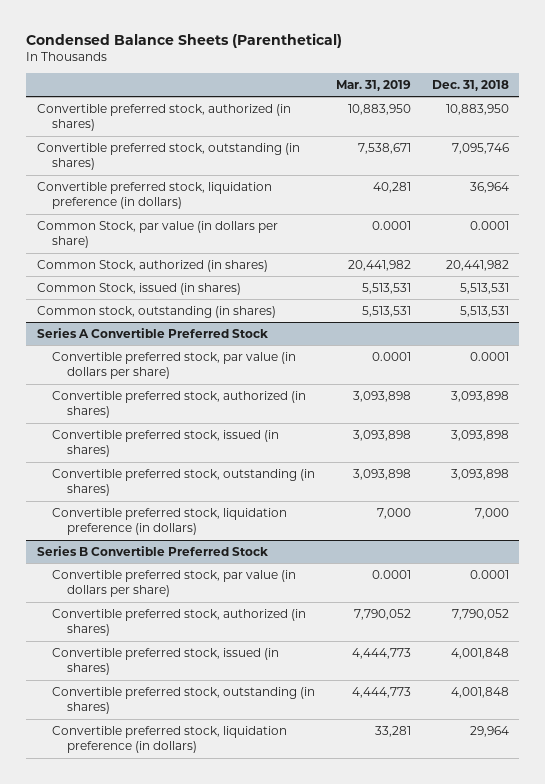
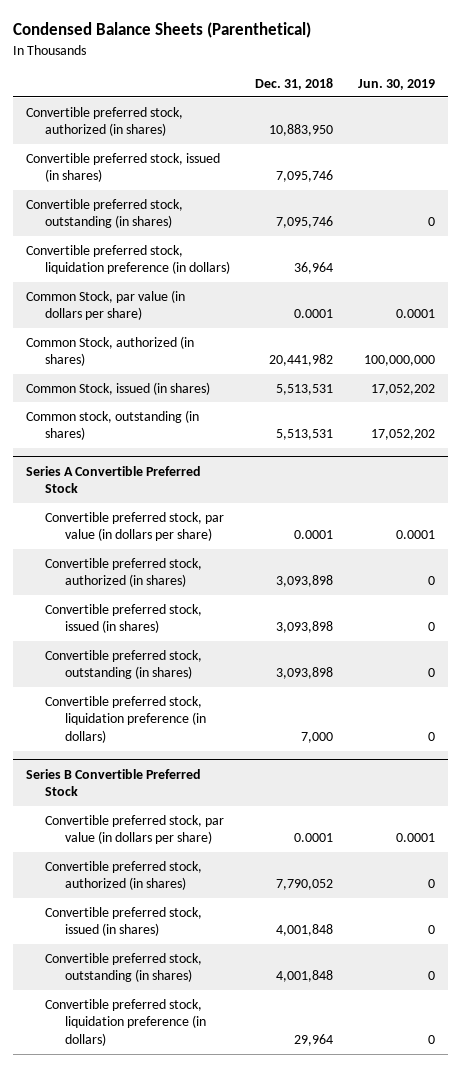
[335,80,411,92] Mar. 31, 2019 -> none
none -> [358,78,436,90] Jun. 30, 2019
none -> [25,152,220,183] Convertible preferred stock, issued (in shares)

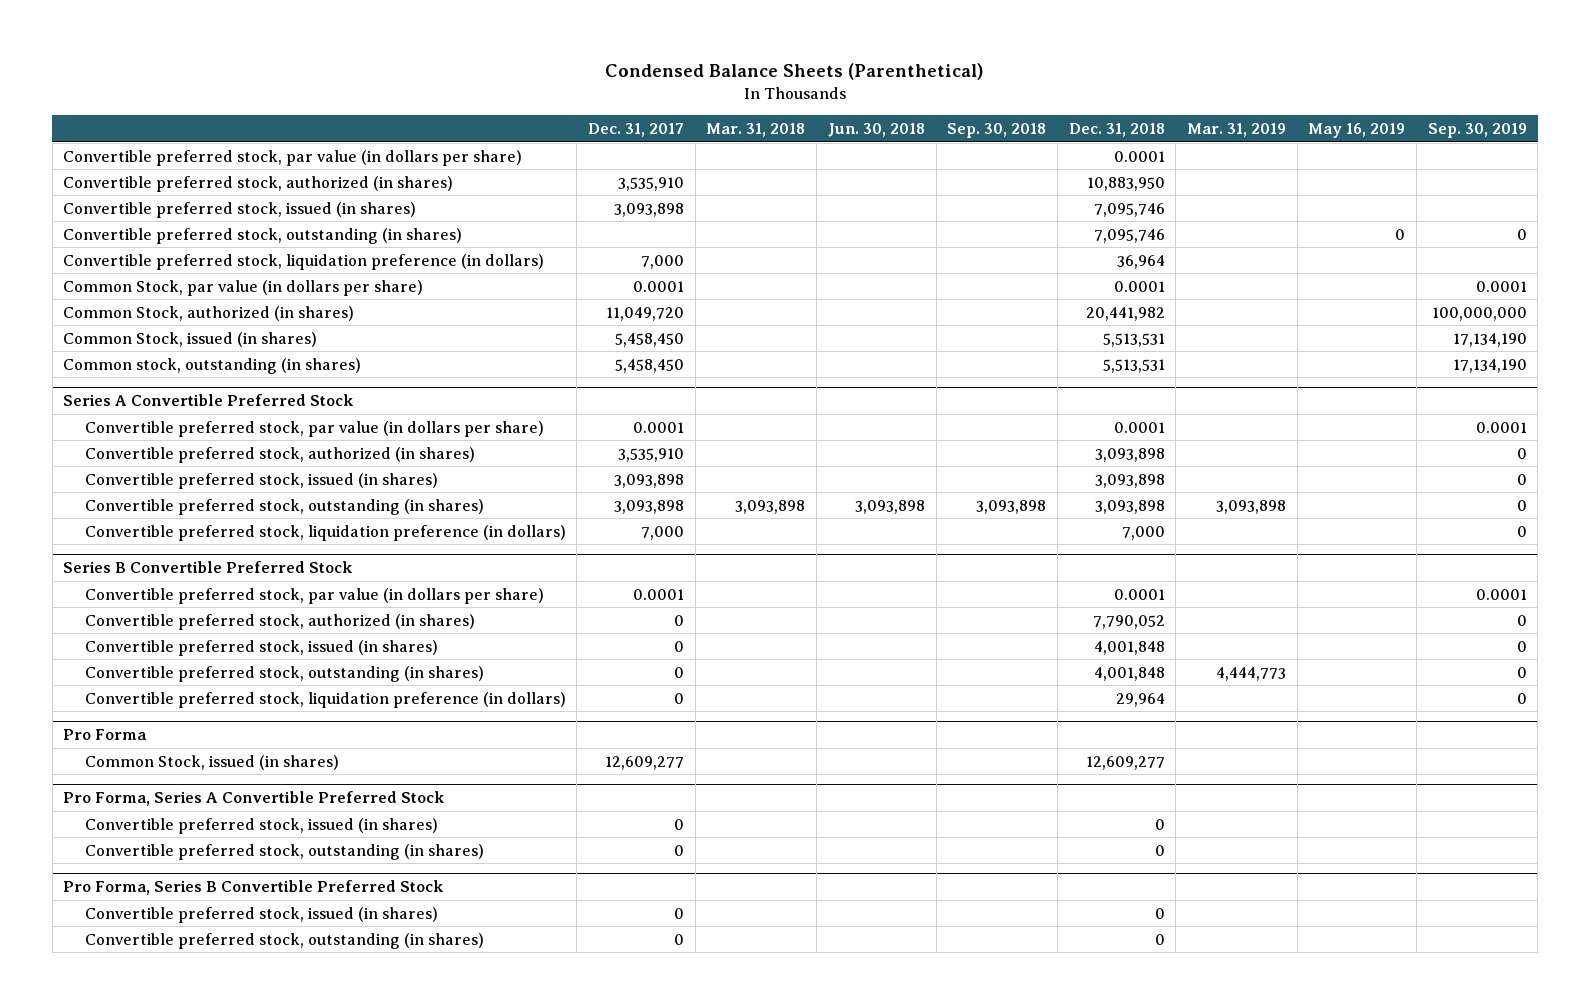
[358,78,436,90] Jun. 30, 2019 -> none
none -> [588,123,685,138] Dec. 31, 2017
none -> [706,123,806,138] Mar. 31, 2018
none -> [827,123,925,138] Jun. 30, 2018
none -> [947,123,1047,139] Sep. 30, 2018
none -> [1186,123,1286,138] Mar. 31, 2019
none -> [1308,123,1406,139] May 16, 2019
none -> [1427,123,1527,139] Sep. 30, 2019
none -> [63,149,523,166] Convertible preferred stock, par value (in dollars per share)
none -> [63,729,148,741] Pro Forma
none -> [84,754,339,770] Common Stock, issued (in shares)
none -> [63,791,445,807] Pro Forma, Series A Convertible Preferred Stock
none -> [84,817,438,834] Convertible preferred stock, issued (in shares)
none -> [84,843,484,860] Convertible preferred stock, outstanding (in shares)
none -> [63,880,444,896] Pro Forma, Series B Convertible Preferred Stock
none -> [84,906,438,923] Convertible preferred stock, issued (in shares)
none -> [84,932,484,949] Convertible preferred stock, outstanding (in shares)

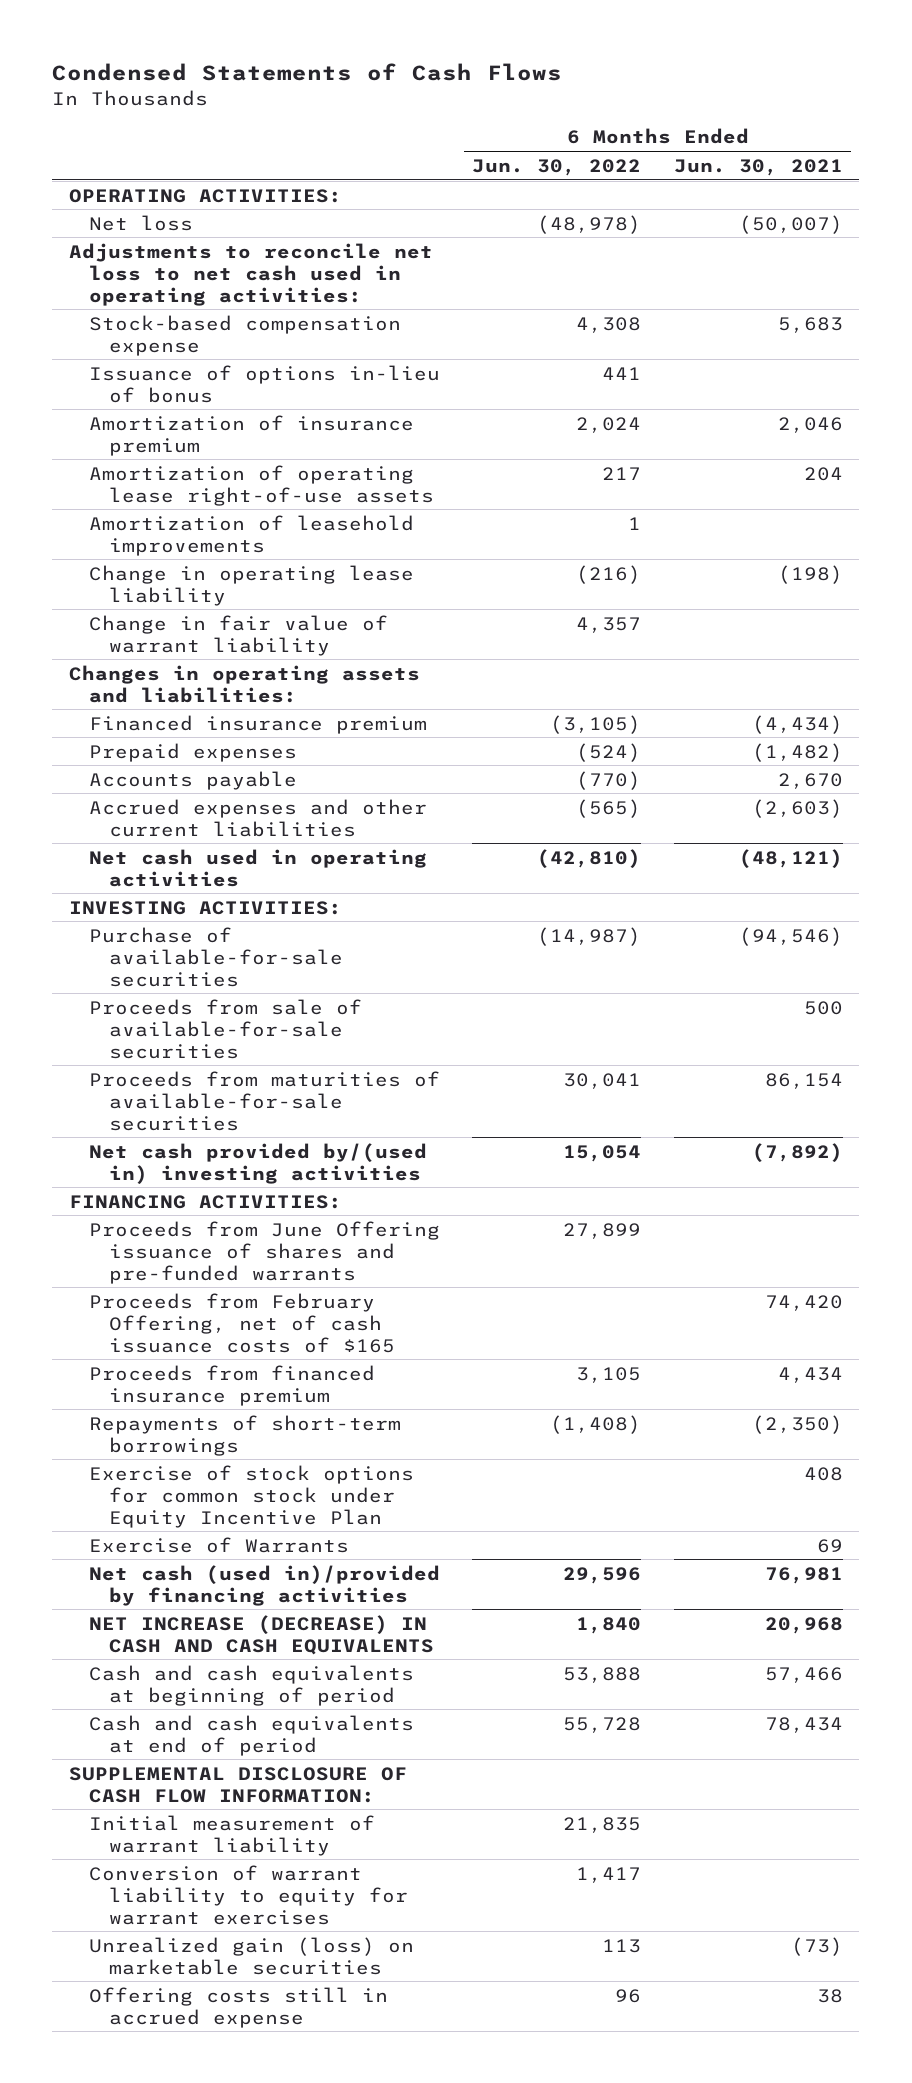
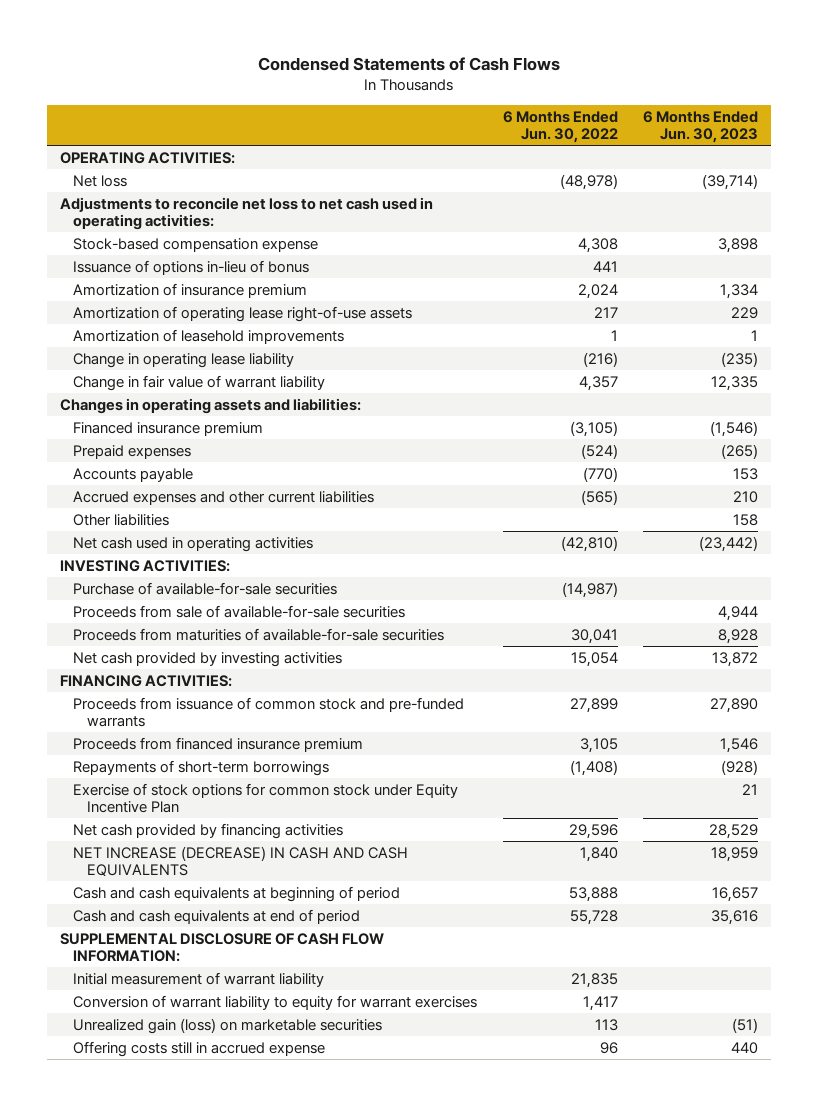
[674,158,844,176] Jun. 30, 2021 -> none
none -> [643,110,759,144] 6 Months Ended Jun. 30, 2023
none -> [73,513,170,526] Other liabilities
[88,1142,427,1184] Net cash provided by/(used in) investing activities -> [73,651,343,667] Net cash provided by investing activities
[88,1292,395,1353] Proceeds from February Offering, net of cash issuance costs of $165 -> none
[88,1220,440,1284] Proceeds from June Offering issuance of shares and pre-funded warrants -> [73,696,465,728] Proceeds from issuance of common stock and pre-funded warrants
[88,1536,349,1553] Exercise of Warrants -> none
[88,1564,440,1606] Net cash (used in)/provided by financing activities -> [73,822,344,839] Net cash provided by financing activities

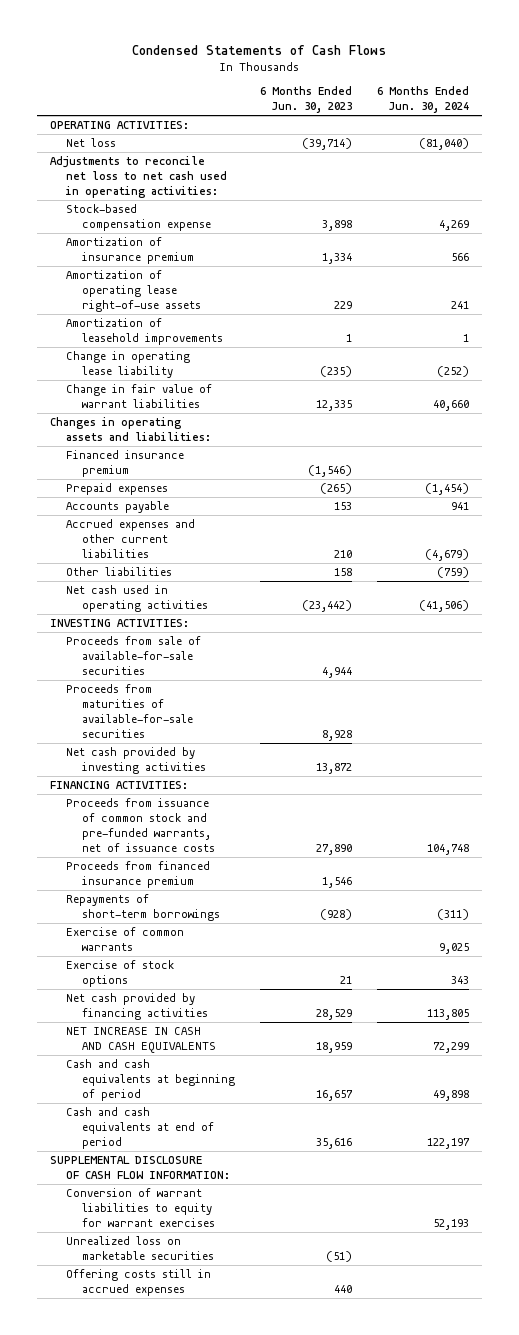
[502,110,618,144] 6 Months Ended Jun. 30, 2022 -> none
none -> [377,86,470,114] 6 Months Ended Jun. 30, 2024
[73,259,310,275] Issuance of options in-lieu of bonus -> none
[73,374,326,391] Change in fair value of warrant liability -> [66,383,213,408] Change in fair value of warrant liabilities
[73,581,338,595] Purchase of available-for-sale securities -> none
[73,696,465,728] Proceeds from issuance of common stock and pre-funded warrants -> [66,797,216,852] Proceeds from issuance of common stock and pre-funded warrants, net of issuance costs
none -> [66,926,185,951] Exercise of common warrants
[73,782,459,814] Exercise of stock options for common stock under Equity Incentive Plan -> [66,959,175,987] Exercise of stock options
[73,845,409,877] NET INCREASE (DECREASE) IN CASH AND CASH EQUIVALENTS -> [66,1026,217,1053] NET INCREASE IN CASH AND CASH EQUIVALENTS
[73,971,325,987] Initial measurement of warrant liability -> none
[73,994,478,1010] Conversion of warrant liability to equity for warrant exercises -> [66,1187,216,1227] Conversion of warrant liabilities to equity for warrant exercises
[73,1017,383,1034] Unrealized gain (loss) on marketable securities -> [66,1235,215,1260] Unrealized loss on marketable securities
[73,1040,326,1057] Offering costs still in accrued expense -> [66,1268,212,1296] Offering costs still in accrued expenses

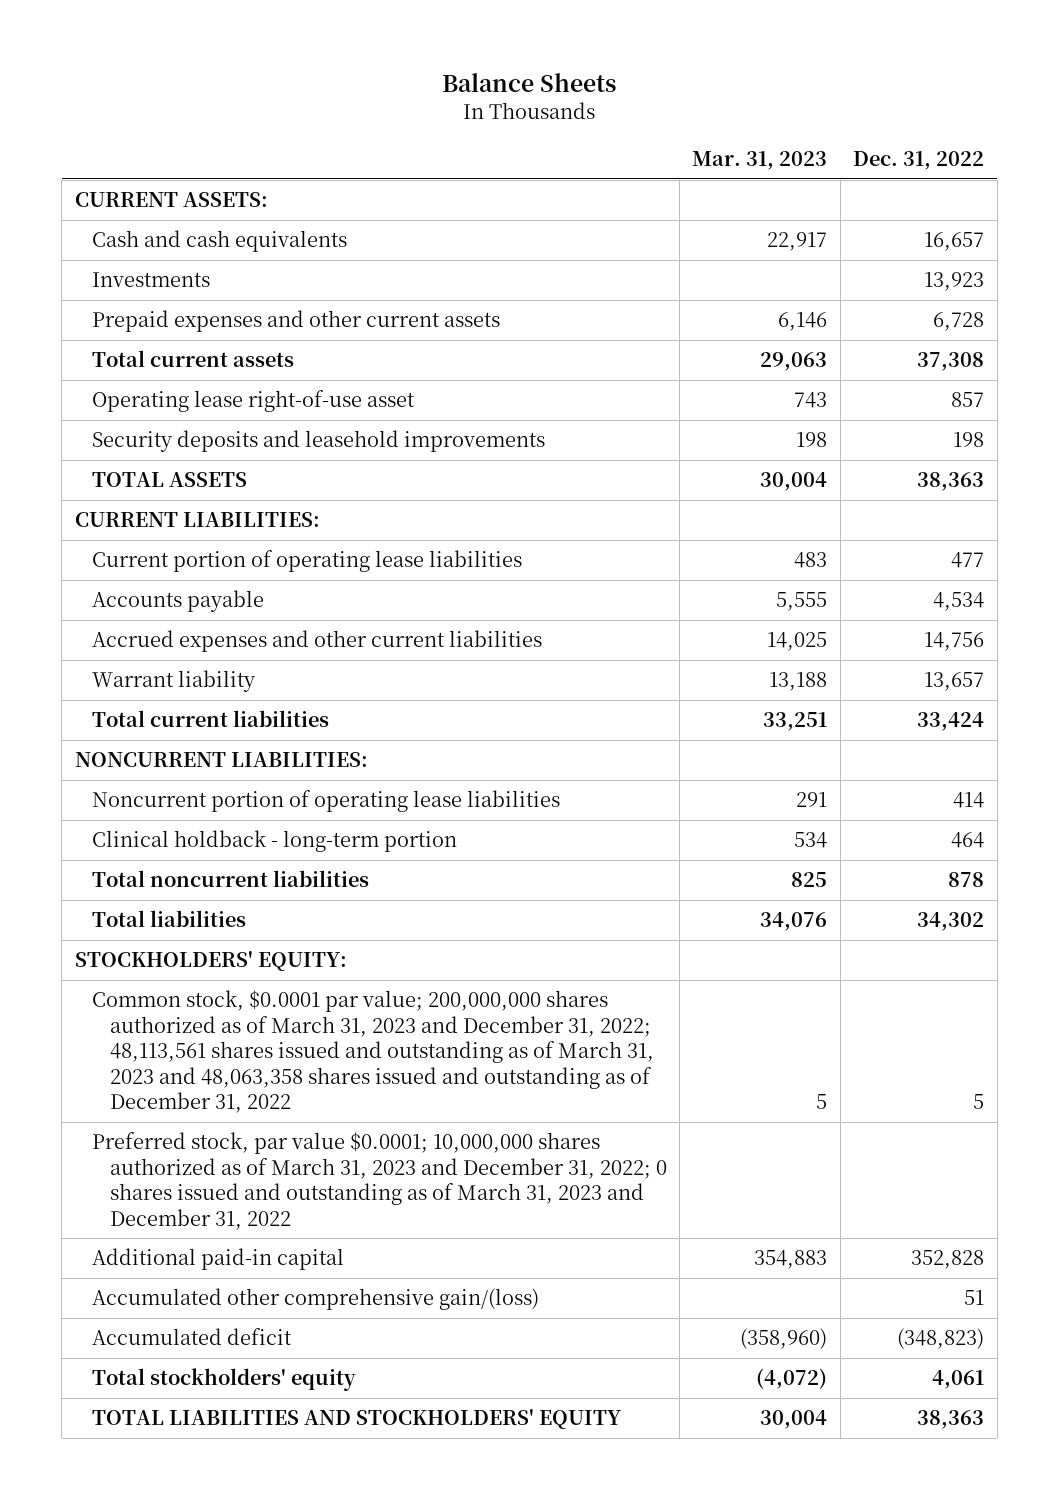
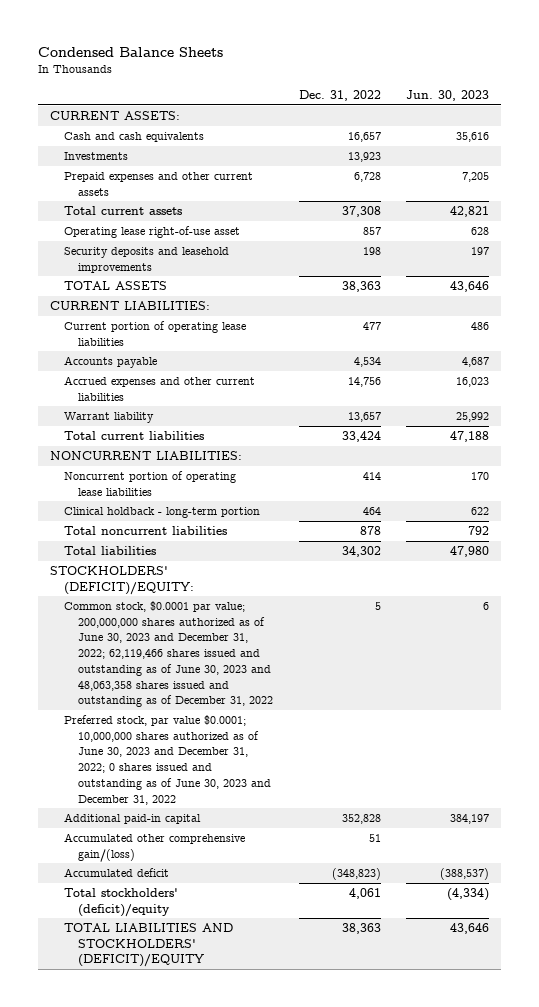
[442,73,617,93] Balance Sheets -> [37,46,223,57] Condensed Balance Sheets
[692,151,828,171] Mar. 31, 2023 -> none
none -> [405,90,489,102] Jun. 30, 2023
[74,950,347,972] STOCKHOLDERS' EQUITY: -> [50,565,195,595] STOCKHOLDERS' (DEFICIT)/EQUITY:
[92,990,654,1114] Common stock, $0.0001 par value; 200,000,000 shares authorized as of March 31, 2023 and December 31, 2022; 48,113,561 shares issued and outstanding as of March 31, 2023 and 48,063,358 shares issued and outstanding as of December 31, 2022 -> [64,600,274,708] Common stock, $0.0001 par value; 200,000,000 shares authorized as of June 30, 2023 and December 31, 2022; 62,119,466 shares issued and outstanding as of June 30, 2023 and 48,063,358 shares issued and outstanding as of December 31, 2022
[92,1132,667,1230] Preferred stock, par value $0.0001; 10,000,000 shares authorized as of March 31, 2023 and December 31, 2022; 0 shares issued and outstanding as of March 31, 2023 and December 31, 2022 -> [64,714,272,805] Preferred stock, par value $0.0001; 10,000,000 shares authorized as of June 30, 2023 and December 31, 2022; 0 shares issued and outstanding as of June 30, 2023 and December 31, 2022
[92,1368,357,1392] Total stockholders' equity -> [64,887,179,917] Total stockholders' (deficit)/equity
[92,1408,622,1430] TOTAL LIABILITIES AND STOCKHOLDERS' EQUITY -> [64,922,234,968] TOTAL LIABILITIES AND STOCKHOLDERS' (DEFICIT)/EQUITY

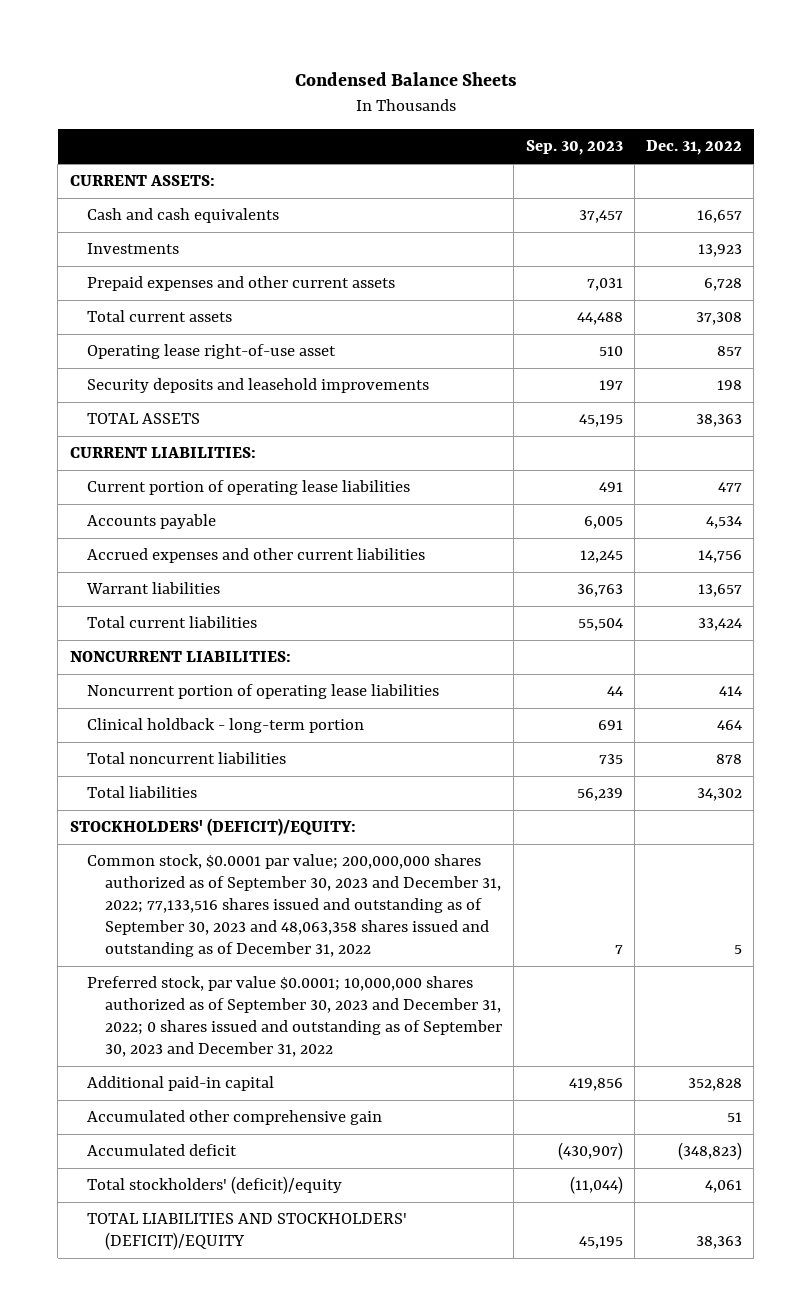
[405,90,489,102] Jun. 30, 2023 -> none
none -> [525,140,623,156] Sep. 30, 2023
[64,411,155,423] Warrant liability -> [86,582,221,595] Warrant liabilities
[64,600,274,708] Common stock, $0.0001 par value; 200,000,000 shares authorized as of June 30, 2023 and December 31, 2022; 62,119,466 shares issued and outstanding as of June 30, 2023 and 48,063,358 shares issued and outstanding as of December 31, 2022 -> [87,854,502,958] Common stock, $0.0001 par value; 200,000,000 shares authorized as of September 30, 2023 and December 31, 2022; 77,133,516 shares issued and outstanding as of September 30, 2023 and 48,063,358 shares issued and outstanding as of December 31, 2022
[64,714,272,805] Preferred stock, par value $0.0001; 10,000,000 shares authorized as of June 30, 2023 and December 31, 2022; 0 shares issued and outstanding as of June 30, 2023 and December 31, 2022 -> [87,976,503,1058] Preferred stock, par value $0.0001; 10,000,000 shares authorized as of September 30, 2023 and December 31, 2022; 0 shares issued and outstanding as of September 30, 2023 and December 31, 2022
[64,832,246,862] Accumulated other comprehensive gain/(loss) -> [87,1110,383,1126] Accumulated other comprehensive gain

